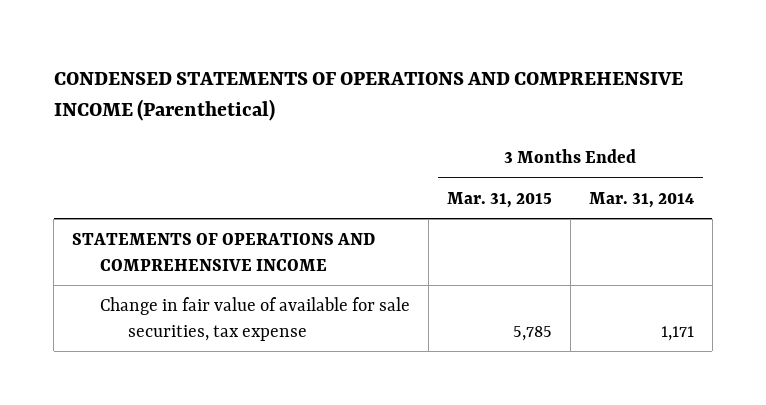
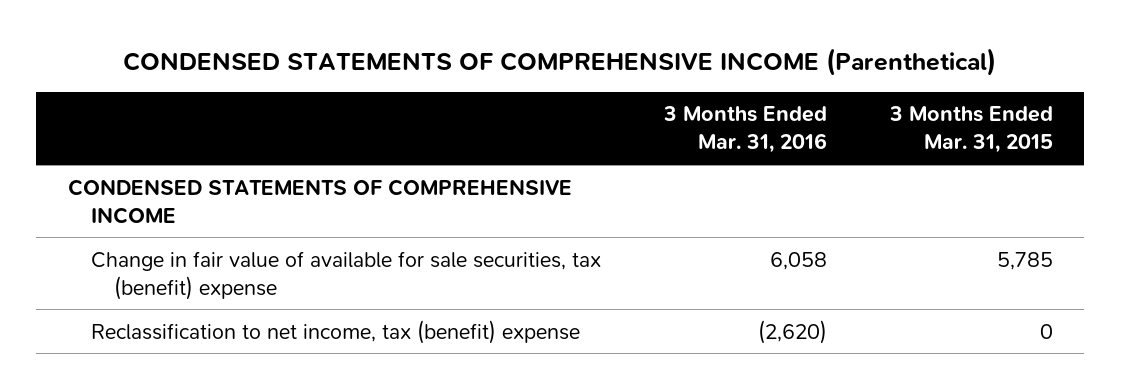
[53,71,683,122] CONDENSED STATEMENTS OF OPERATIONS AND COMPREHENSIVE INCOME (Parenthetical) -> [123,48,997,77] CONDENSED STATEMENTS OF COMPREHENSIVE INCOME (Parenthetical)
[588,191,694,208] Mar. 31, 2014 -> none
none -> [662,106,827,154] 3 Months Ended Mar. 31, 2016
[72,233,376,271] STATEMENTS OF OPERATIONS AND COMPREHENSIVE INCOME -> [67,178,572,224] CONDENSED STATEMENTS OF COMPREHENSIVE INCOME
[99,297,410,341] Change in fair value of available for sale securities, tax expense -> [90,250,601,300] Change in fair value of available for sale securities, tax (benefit) expense
none -> [90,319,580,344] Reclassification to net income, tax (benefit) expense

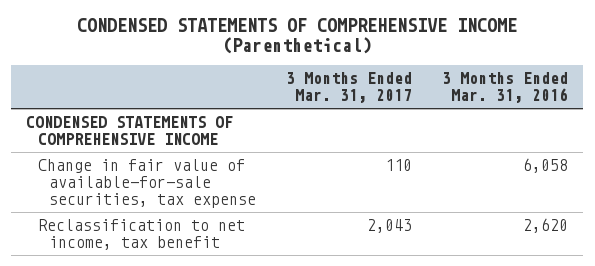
[888,106,1053,154] 3 Months Ended Mar. 31, 2015 -> none
none -> [286,72,413,103] 3 Months Ended Mar. 31, 2017
[90,250,601,300] Change in fair value of available for sale securities, tax (benefit) expense -> [37,159,256,208] Change in fair value of available-for-sale securities, tax expense
[90,319,580,344] Reclassification to net income, tax (benefit) expense -> [37,219,245,251] Reclassification to net income, tax benefit
[757,319,827,344] (2,620) -> [523,218,569,234] 2,620

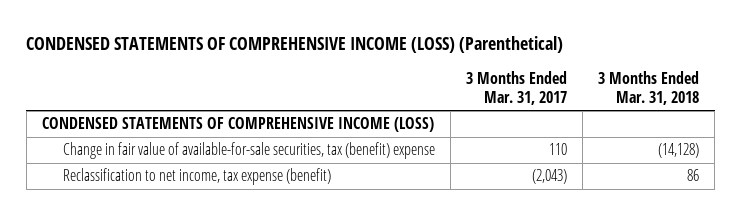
[77,17,518,54] CONDENSED STATEMENTS OF COMPREHENSIVE INCOME (Parenthetical) -> [26,36,564,54] CONDENSED STATEMENTS OF COMPREHENSIVE INCOME (LOSS) (Parenthetical)
[442,72,569,103] 3 Months Ended Mar. 31, 2016 -> none
none -> [598,70,700,105] 3 Months Ended Mar. 31, 2018
[26,116,234,146] CONDENSED STATEMENTS OF COMPREHENSIVE INCOME -> [41,117,434,133] CONDENSED STATEMENTS OF COMPREHENSIVE INCOME (LOSS)
[37,159,256,208] Change in fair value of available-for-sale securities, tax expense -> [63,142,436,160] Change in fair value of available-for-sale securities, tax (benefit) expense
[37,219,245,251] Reclassification to net income, tax benefit -> [63,168,332,186] Reclassification to net income, tax expense (benefit)
[367,219,413,234] 2,043 -> [532,169,568,185] (2,043)

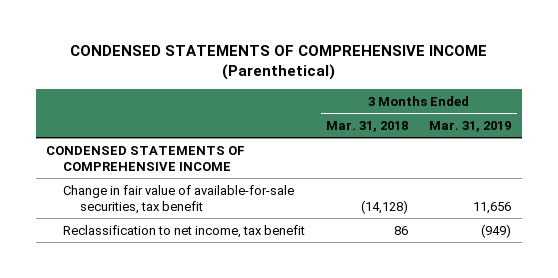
[26,36,564,54] CONDENSED STATEMENTS OF COMPREHENSIVE INCOME (LOSS) (Parenthetical) -> [69,45,487,81] CONDENSED STATEMENTS OF COMPREHENSIVE INCOME (Parenthetical)
[466,70,568,105] 3 Months Ended Mar. 31, 2017 -> none
none -> [429,120,512,132] Mar. 31, 2019
[41,117,434,133] CONDENSED STATEMENTS OF COMPREHENSIVE INCOME (LOSS) -> [46,145,246,171] CONDENSED STATEMENTS OF COMPREHENSIVE INCOME
[63,142,436,160] Change in fair value of available-for-sale securities, tax (benefit) expense -> [63,184,295,214] Change in fair value of available-for-sale securities, tax benefit
[63,168,332,186] Reclassification to net income, tax expense (benefit) -> [63,224,306,238] Reclassification to net income, tax benefit

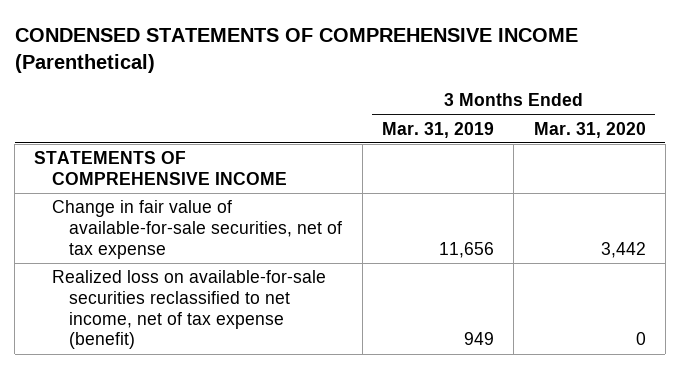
[326,120,409,132] Mar. 31, 2018 -> none
none -> [533,121,646,138] Mar. 31, 2020
[46,145,246,171] CONDENSED STATEMENTS OF COMPREHENSIVE INCOME -> [34,151,287,185] STATEMENTS OF COMPREHENSIVE INCOME
[63,184,295,214] Change in fair value of available-for-sale securities, tax benefit -> [51,200,343,259] Change in fair value of available-for-sale securities, net of tax expense
[63,224,306,238] Reclassification to net income, tax benefit -> [51,270,326,350] Realized loss on available-for-sale securities reclassified to net income, net of tax expense (benefit)
[481,223,512,238] (949) -> [463,332,494,346] 949

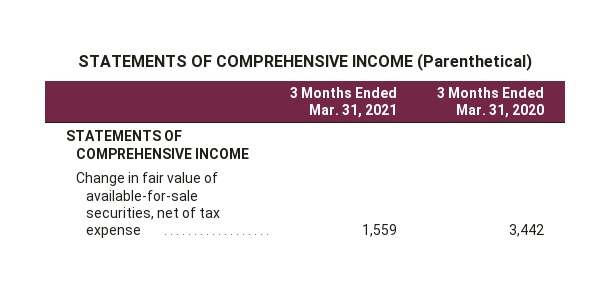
[14,27,578,73] CONDENSED STATEMENTS OF COMPREHENSIVE INCOME (Parenthetical) -> [78,52,533,71] STATEMENTS OF COMPREHENSIVE INCOME (Parenthetical)
[381,121,494,138] Mar. 31, 2019 -> none
none -> [289,86,397,119] 3 Months Ended Mar. 31, 2021
[51,270,326,350] Realized loss on available-for-sale securities reclassified to net income, net of tax expense (benefit) -> none

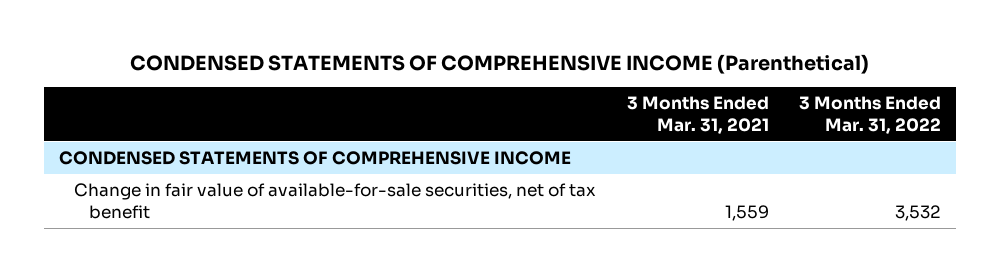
[78,52,533,71] STATEMENTS OF COMPREHENSIVE INCOME (Parenthetical) -> [130,54,870,75] CONDENSED STATEMENTS OF COMPREHENSIVE INCOME (Parenthetical)
[437,86,545,119] 3 Months Ended Mar. 31, 2020 -> none
none -> [799,96,942,134] 3 Months Ended Mar. 31, 2022
[65,130,249,159] STATEMENTS OF COMPREHENSIVE INCOME -> [59,151,572,166] CONDENSED STATEMENTS OF COMPREHENSIVE INCOME
[75,172,220,239] Change in fair value of available-for-sale securities, net of tax expense -> [74,183,597,219] Change in fair value of available-for-sale securities, net of tax benefit

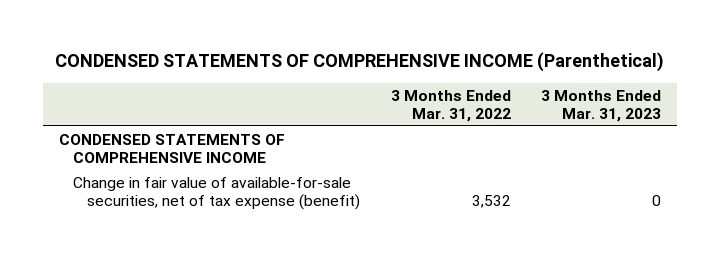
[626,96,769,134] 3 Months Ended Mar. 31, 2021 -> none
none -> [541,89,662,123] 3 Months Ended Mar. 31, 2023
[74,183,597,219] Change in fair value of available-for-sale securities, net of tax benefit -> [72,176,361,211] Change in fair value of available-for-sale securities, net of tax expense (benefit)

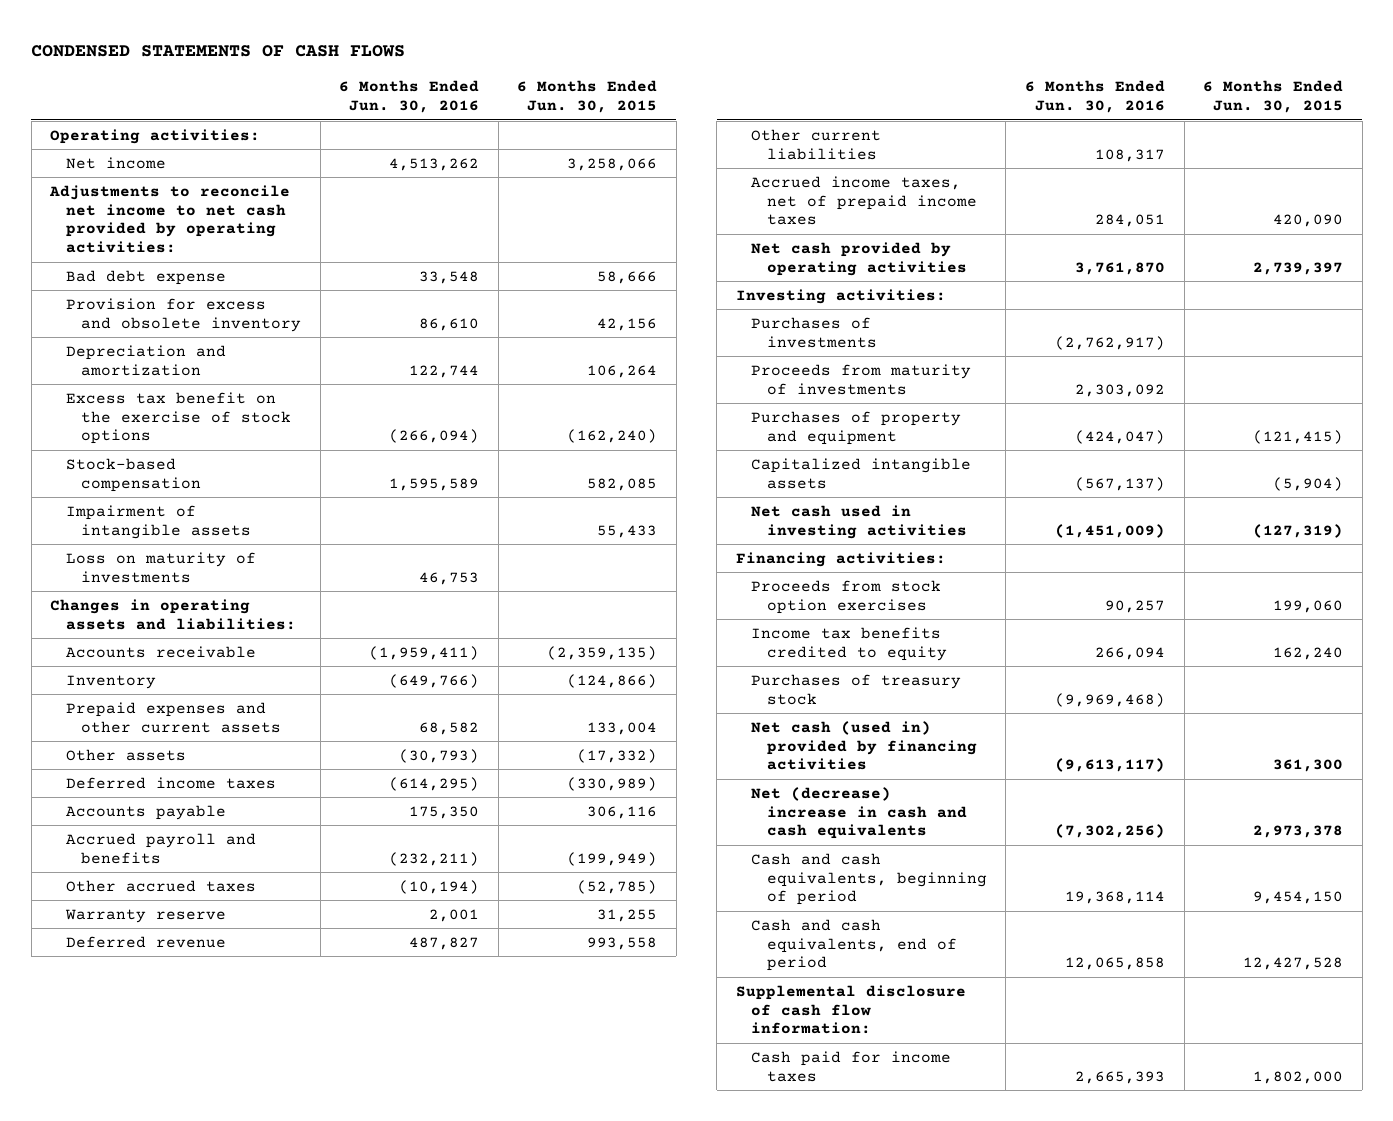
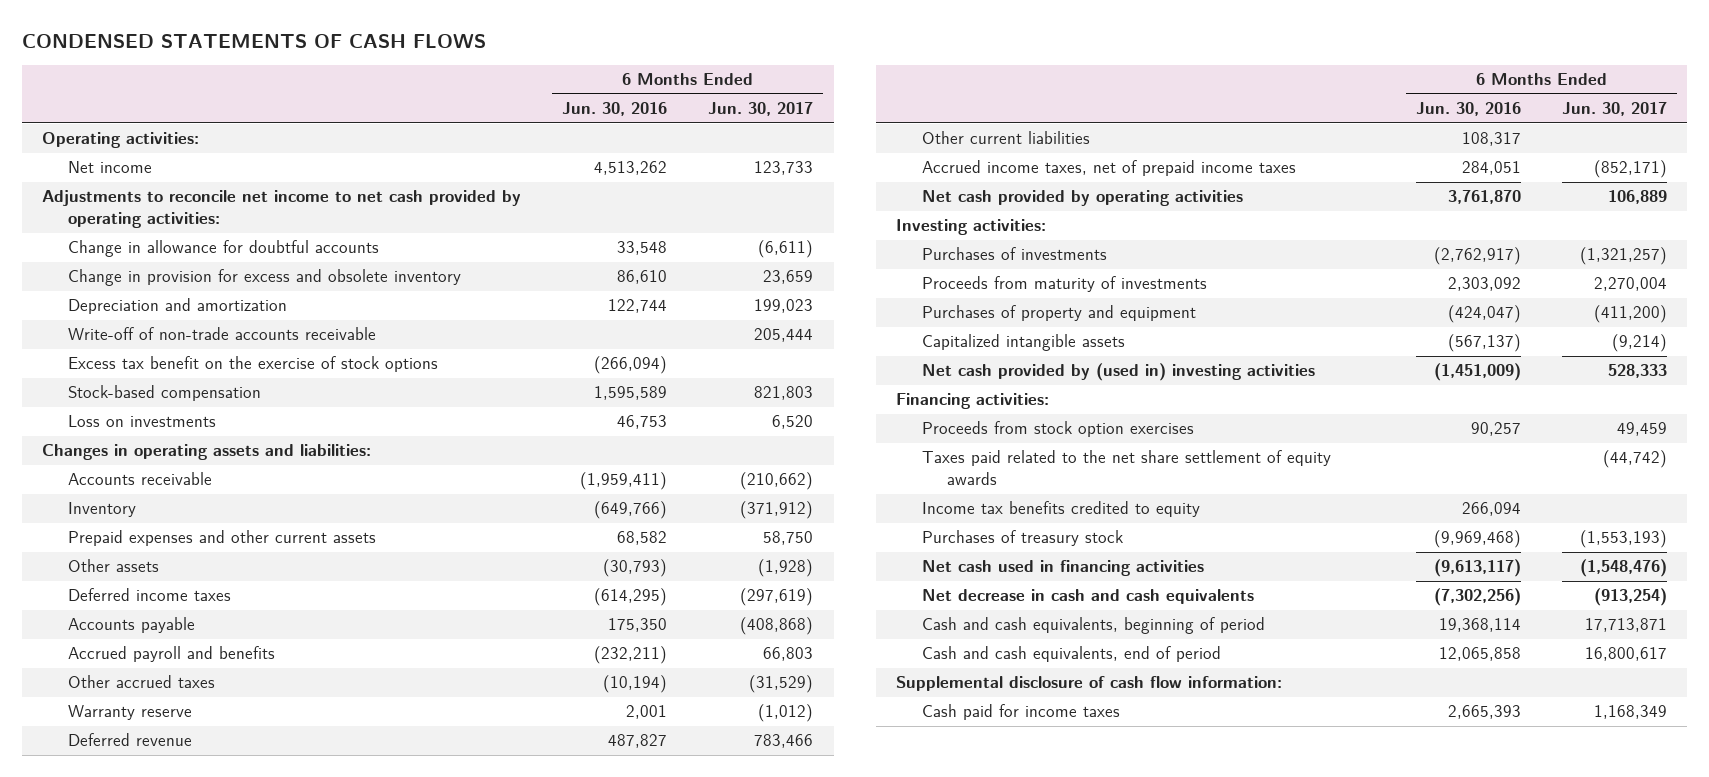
[517,80,658,114] 6 Months Ended Jun. 30, 2015 -> none
none -> [708,102,814,117] Jun. 30, 2017
[65,269,226,285] Bad debt expense -> [67,240,379,258] Change in allowance for doubtful accounts
[65,297,302,332] Provision for excess and obsolete inventory -> [67,269,461,287] Change in provision for excess and obsolete inventory
none -> [67,327,376,341] Write-off of non-trade accounts receivable
[65,504,252,539] Impairment of intangible assets -> none
[65,551,256,583] Loss on maturity of investments -> [67,415,216,428] Loss on investments
[751,504,967,539] Net cash used in investing activities -> [921,363,1315,382] Net cash provided by (used in) investing activities
none -> [921,450,1331,486] Taxes paid related to the net share settlement of equity awards
[751,720,977,771] Net cash (used in) provided by financing activities -> [921,560,1204,577] Net cash used in financing activities
[751,786,967,840] Net (decrease) increase in cash and cash equivalents -> [921,589,1254,605] Net decrease in cash and cash equivalents

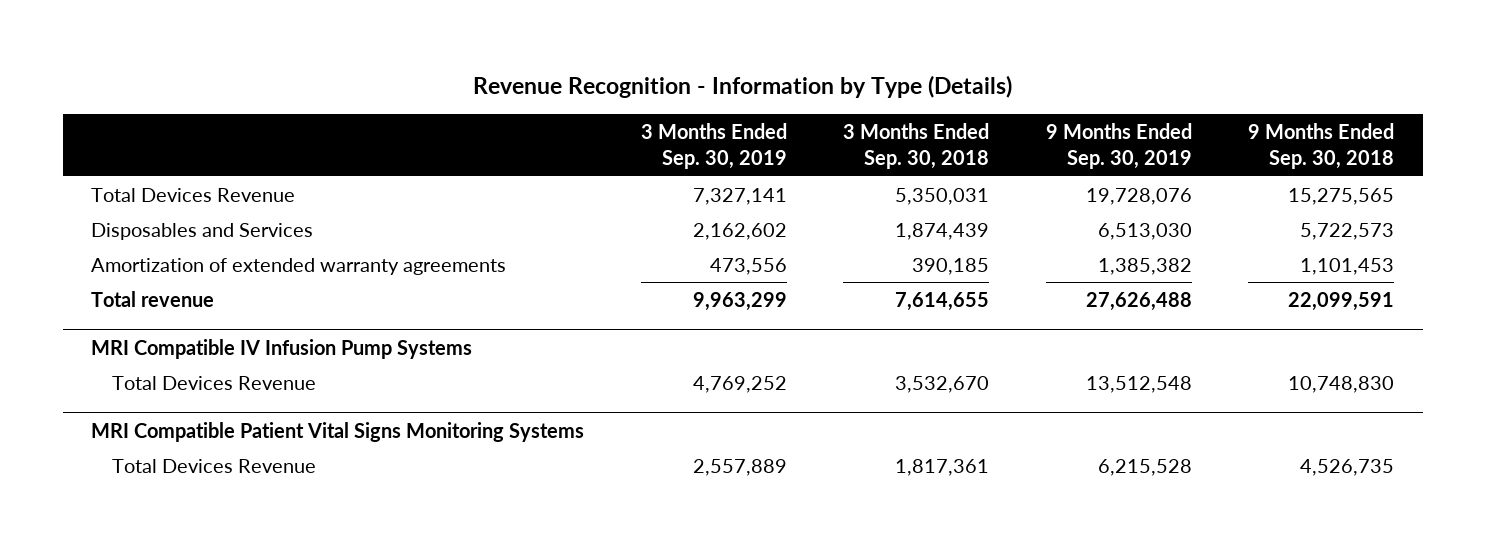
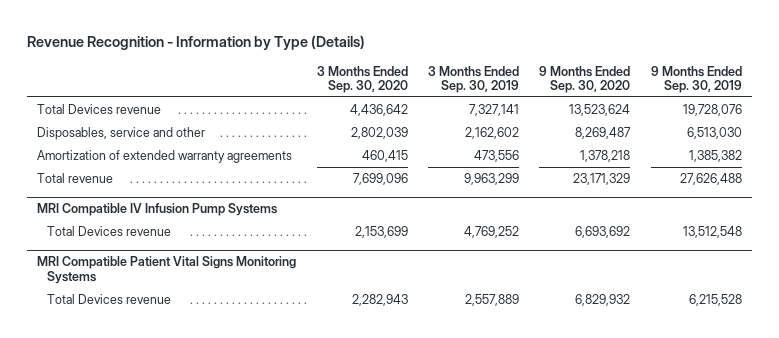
[843,123,990,170] 3 Months Ended Sep. 30, 2018 -> none
[1248,123,1395,170] 9 Months Ended Sep. 30, 2018 -> none
none -> [316,65,408,94] 3 Months Ended Sep. 30, 2020
none -> [539,65,631,94] 9 Months Ended Sep. 30, 2020
[91,187,296,202] Total Devices Revenue -> [37,103,162,114] Total Devices revenue
[91,222,314,240] Disposables and Services -> [37,126,206,140] Disposables, service and other
[112,375,317,390] Total Devices Revenue -> [47,225,172,236] Total Devices revenue
[112,458,317,473] Total Devices Revenue -> [47,293,172,304] Total Devices revenue

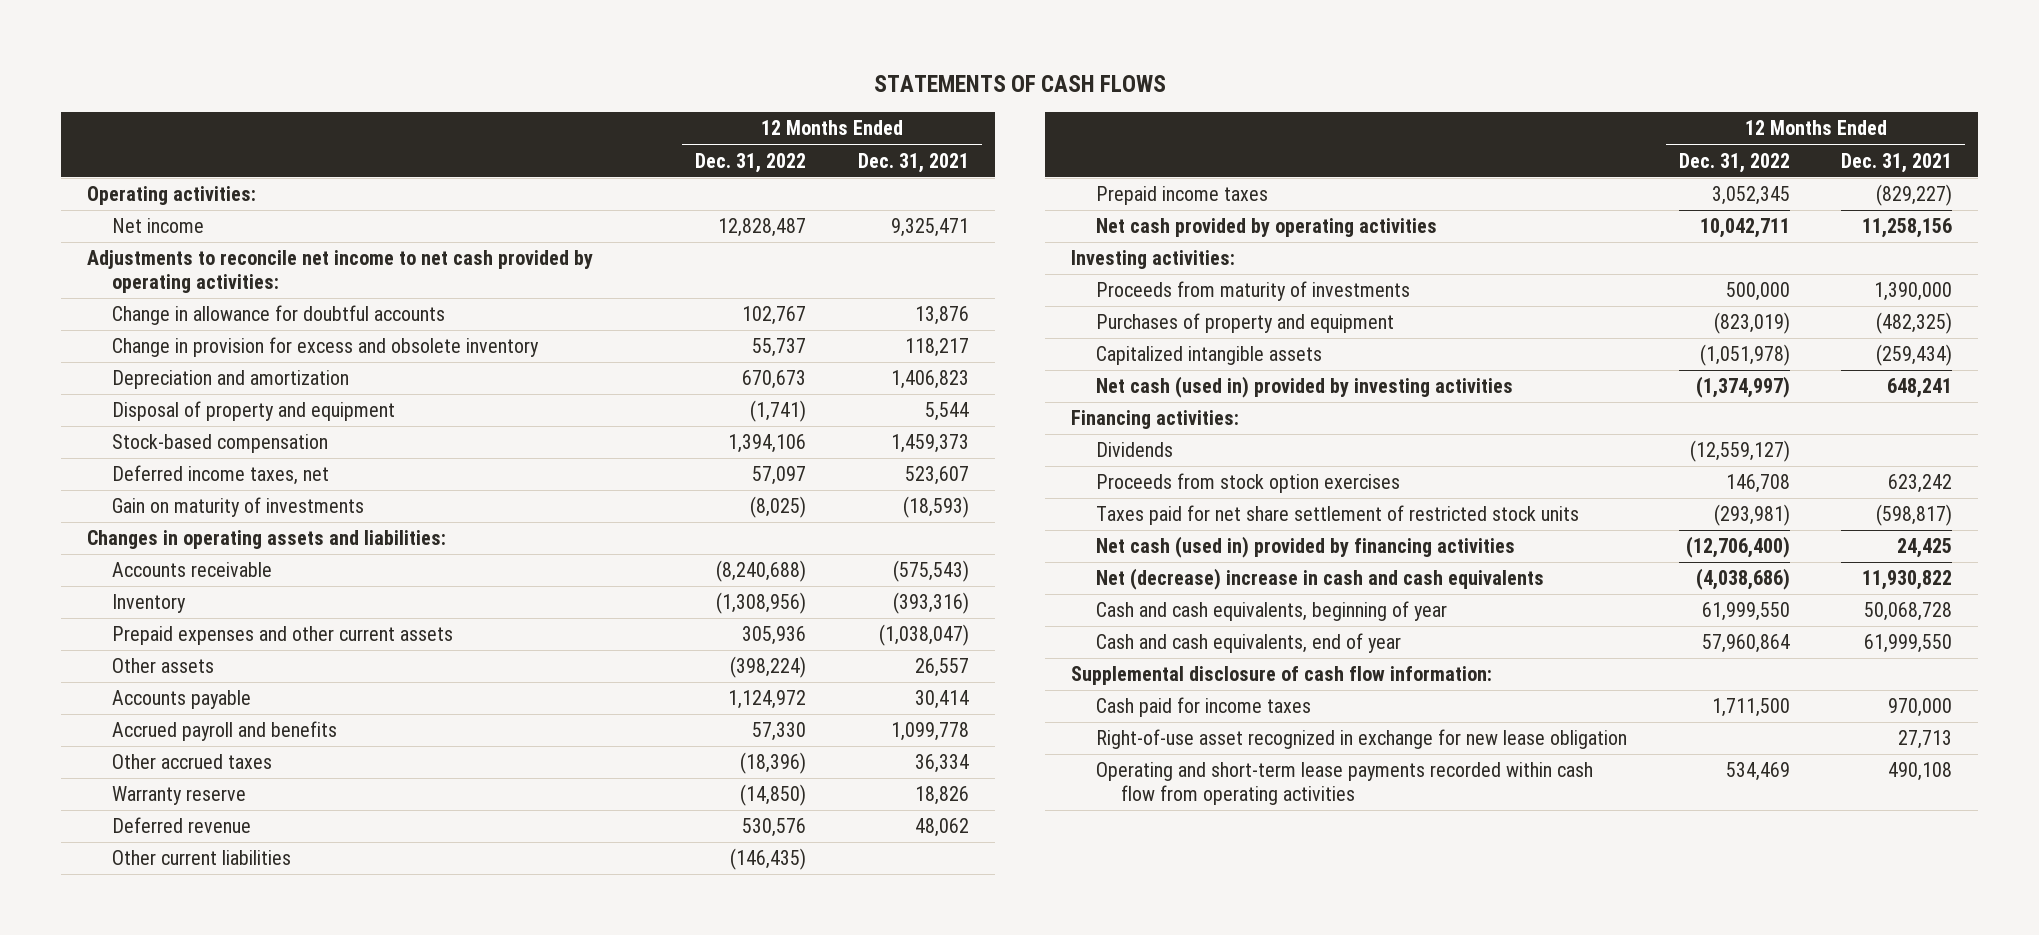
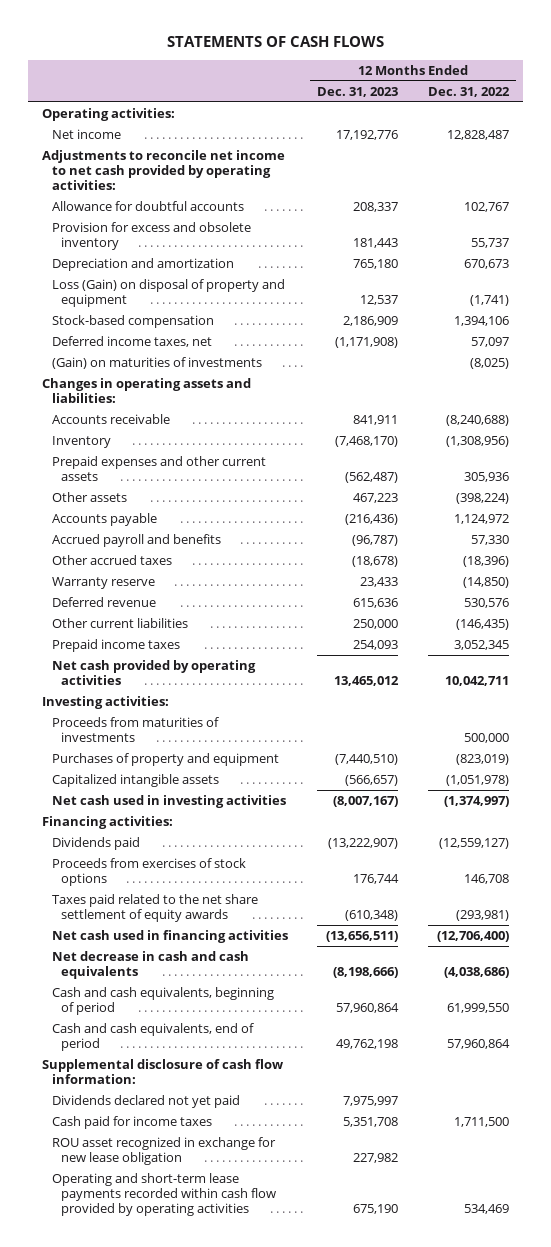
[857,152,969,173] Dec. 31, 2021 -> none
none -> [317,86,399,97] Dec. 31, 2023
[112,305,446,326] Change in allowance for doubtful accounts -> [51,200,244,211] Allowance for doubtful accounts
[112,337,540,358] Change in provision for excess and obsolete inventory -> [51,221,251,250] Provision for excess and obsolete inventory
[112,401,396,422] Disposal of property and equipment -> [51,278,285,307] Loss (Gain) on disposal of property and equipment
[112,497,365,518] Gain on maturity of investments -> [51,356,262,369] (Gain) on maturities of investments
[1095,281,1410,302] Proceeds from maturity of investments -> [51,716,219,742] Proceeds from maturities of investments
[1095,376,1513,399] Net cash (used in) provided by investing activities -> [51,794,286,808] Net cash used in investing activities
[1095,442,1173,458] Dividends -> [51,836,140,850] Dividends paid
[1095,473,1400,494] Proceeds from stock option exercises -> [51,857,246,886] Proceeds from exercises of stock options
[1095,505,1579,526] Taxes paid for net share settlement of restricted stock units -> [51,893,258,922] Taxes paid related to the net share settlement of equity awards
[1095,536,1515,559] Net cash (used in) provided by financing activities -> [51,929,288,943] Net cash used in financing activities
[1095,568,1544,591] Net (decrease) increase in cash and cash equivalents -> [51,950,249,979] Net decrease in cash and cash equivalents
[1095,601,1447,622] Cash and cash equivalents, beginning of year -> [51,986,274,1015] Cash and cash equivalents, beginning of period
[1095,633,1401,654] Cash and cash equivalents, end of year -> [51,1022,254,1051] Cash and cash equivalents, end of period
none -> [51,1094,240,1108] Dividends declared not yet paid
[1095,729,1627,750] Right-of-use asset recognized in exchange for new lease obligation -> [51,1136,276,1165] ROU asset recognized in exchange for new lease obligation
[1095,762,1593,806] Operating and short-term lease payments recorded within cash flow from operating activities -> [51,1172,277,1216] Operating and short-term lease payments recorded within cash flow provided by operating activities

